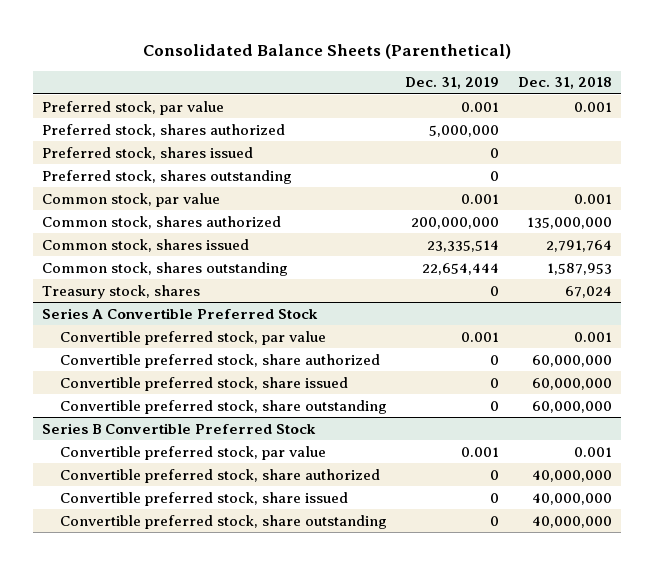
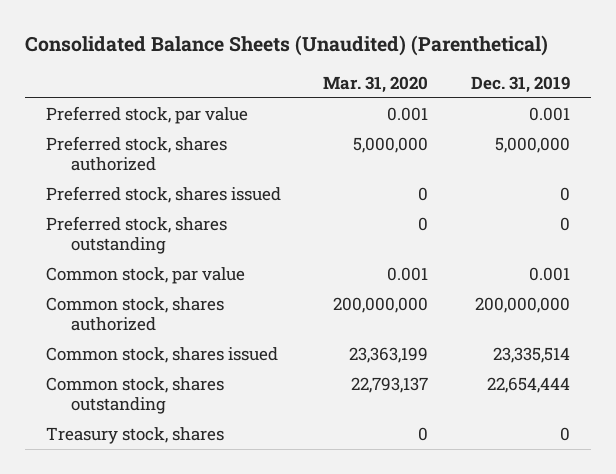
[142,43,511,59] Consolidated Balance Sheets (Parenthetical) -> [24,34,548,56] Consolidated Balance Sheets (Unaudited) (Parenthetical)
[517,77,612,90] Dec. 31, 2018 -> none
none -> [323,75,429,93] Mar. 31, 2020
[41,307,318,319] Series A Convertible Preferred Stock -> none
[60,330,327,345] Convertible preferred stock, par value -> none
[60,353,381,368] Convertible preferred stock, share authorized -> none
[60,376,349,391] Convertible preferred stock, share issued -> none
[60,399,388,414] Convertible preferred stock, share outstanding -> none
[41,422,316,434] Series B Convertible Preferred Stock -> none
[60,445,327,460] Convertible preferred stock, par value -> none
[60,468,381,483] Convertible preferred stock, share authorized -> none
[60,491,349,506] Convertible preferred stock, share issued -> none
[60,514,388,529] Convertible preferred stock, share outstanding -> none

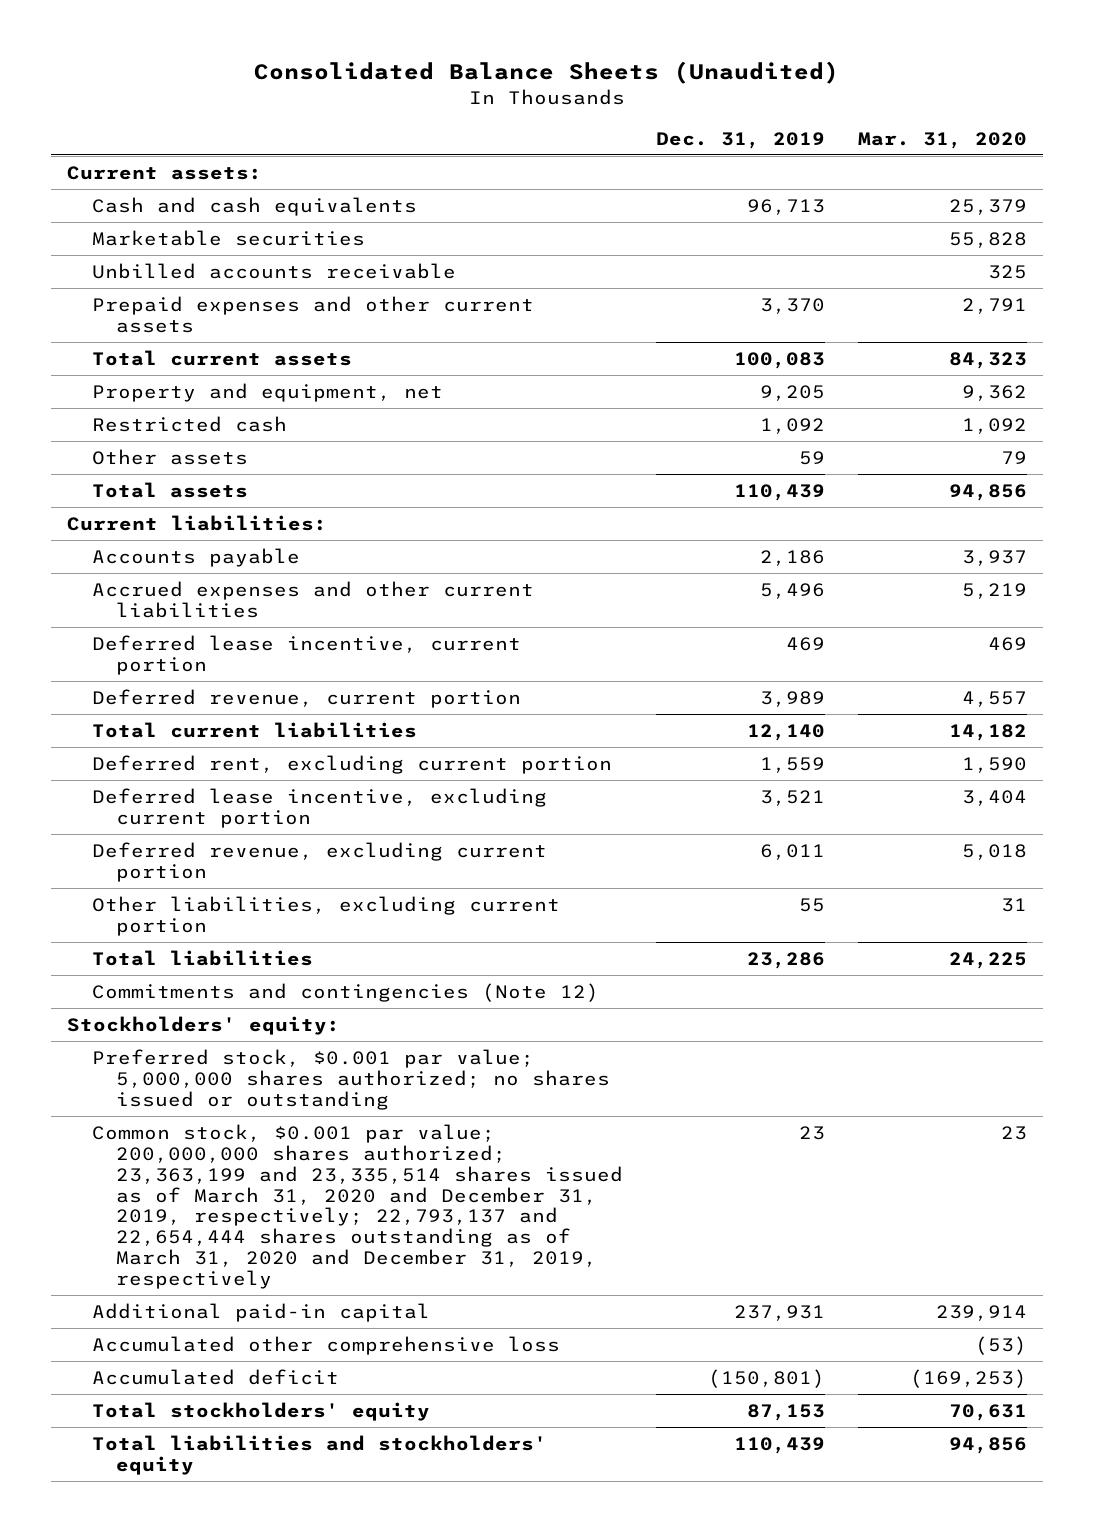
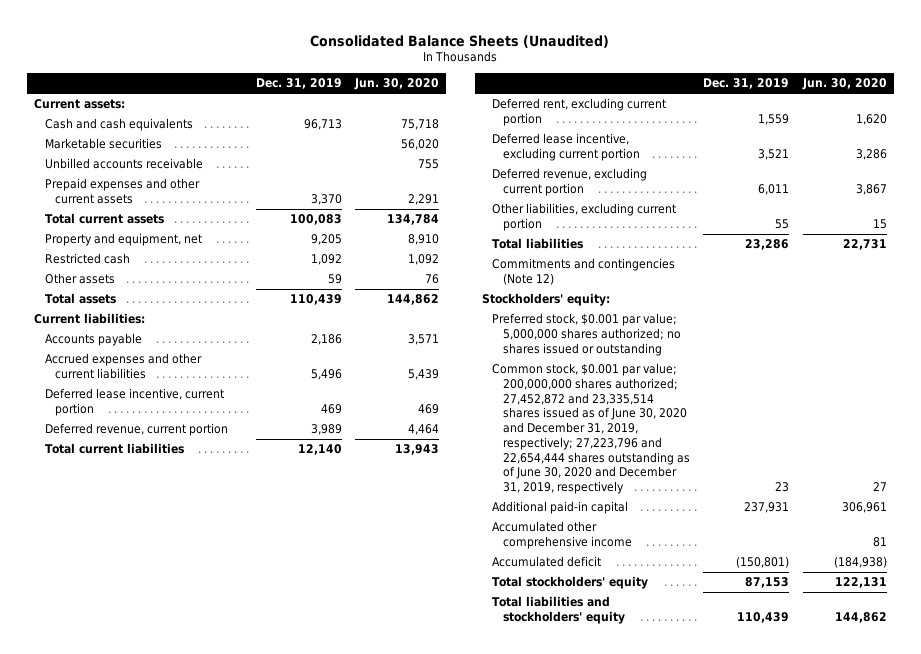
[857,131,1027,149] Mar. 31, 2020 -> none
none -> [354,78,440,91] Jun. 30, 2020
[91,1123,624,1289] Common stock, $0.001 par value; 200,000,000 shares authorized; 23,363,199 and 23,335,514 shares issued as of March 31, 2020 and December 31, 2019, respectively; 22,793,137 and 22,654,444 shares outstanding as of March 31, 2020 and December 31, 2019, respectively -> [492,363,690,494] Common stock, $0.001 par value; 200,000,000 shares authorized; 27,452,872 and 23,335,514 shares issued as of June 30, 2020 and December 31, 2019, respectively; 27,223,796 and 22,654,444 shares outstanding as of June 30, 2020 and December 31, 2019, respectively
[91,1335,560,1355] Accumulated other comprehensive loss -> [492,521,632,550] Accumulated other comprehensive income

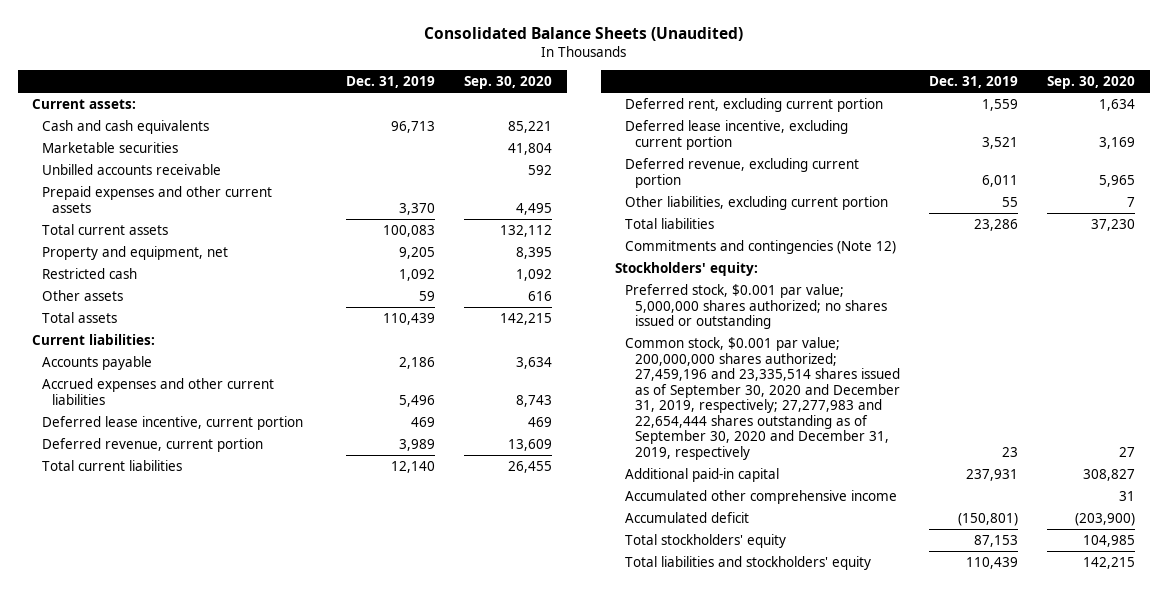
[354,78,440,91] Jun. 30, 2020 -> none
none -> [464,76,553,90] Sep. 30, 2020
[492,363,690,494] Common stock, $0.001 par value; 200,000,000 shares authorized; 27,452,872 and 23,335,514 shares issued as of June 30, 2020 and December 31, 2019, respectively; 27,223,796 and 22,654,444 shares outstanding as of June 30, 2020 and December 31, 2019, respectively -> [625,336,900,461] Common stock, $0.001 par value; 200,000,000 shares authorized; 27,459,196 and 23,335,514 shares issued as of September 30, 2020 and December 31, 2019, respectively; 27,277,983 and 22,654,444 shares outstanding as of September 30, 2020 and December 31, 2019, respectively

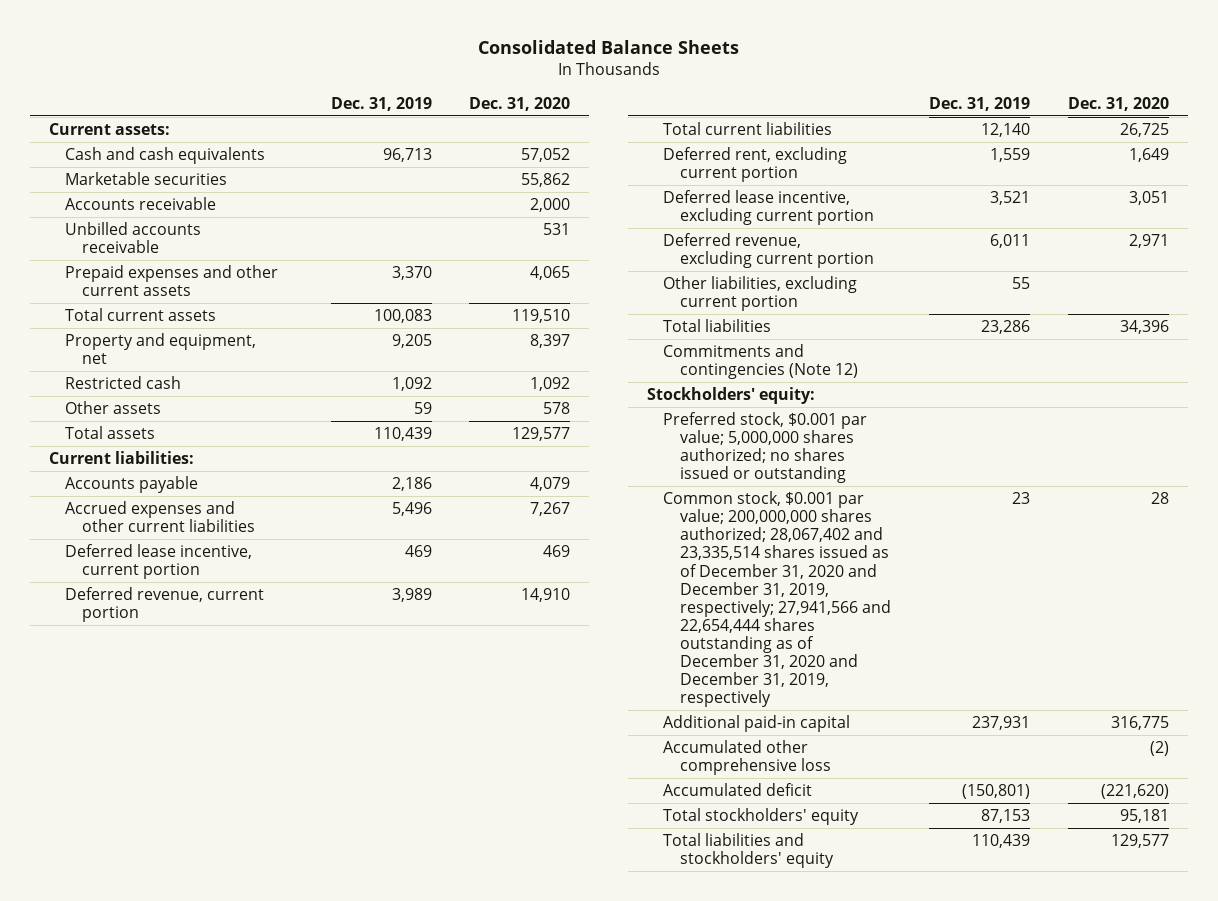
[423,26,743,41] Consolidated Balance Sheets (Unaudited) -> [477,40,739,55] Consolidated Balance Sheets
[464,76,553,90] Sep. 30, 2020 -> none
none -> [469,96,571,111] Dec. 31, 2020
none -> [65,197,217,211] Accounts receivable
[625,336,900,461] Common stock, $0.001 par value; 200,000,000 shares authorized; 27,459,196 and 23,335,514 shares issued as of September 30, 2020 and December 31, 2019, respectively; 27,277,983 and 22,654,444 shares outstanding as of September 30, 2020 and December 31, 2019, respectively -> [663,491,891,708] Common stock, $0.001 par value; 200,000,000 shares authorized; 28,067,402 and 23,335,514 shares issued as of December 31, 2020 and December 31, 2019, respectively; 27,941,566 and 22,654,444 shares outstanding as of December 31, 2020 and December 31, 2019, respectively
[625,489,898,504] Accumulated other comprehensive income -> [663,740,831,776] Accumulated other comprehensive loss

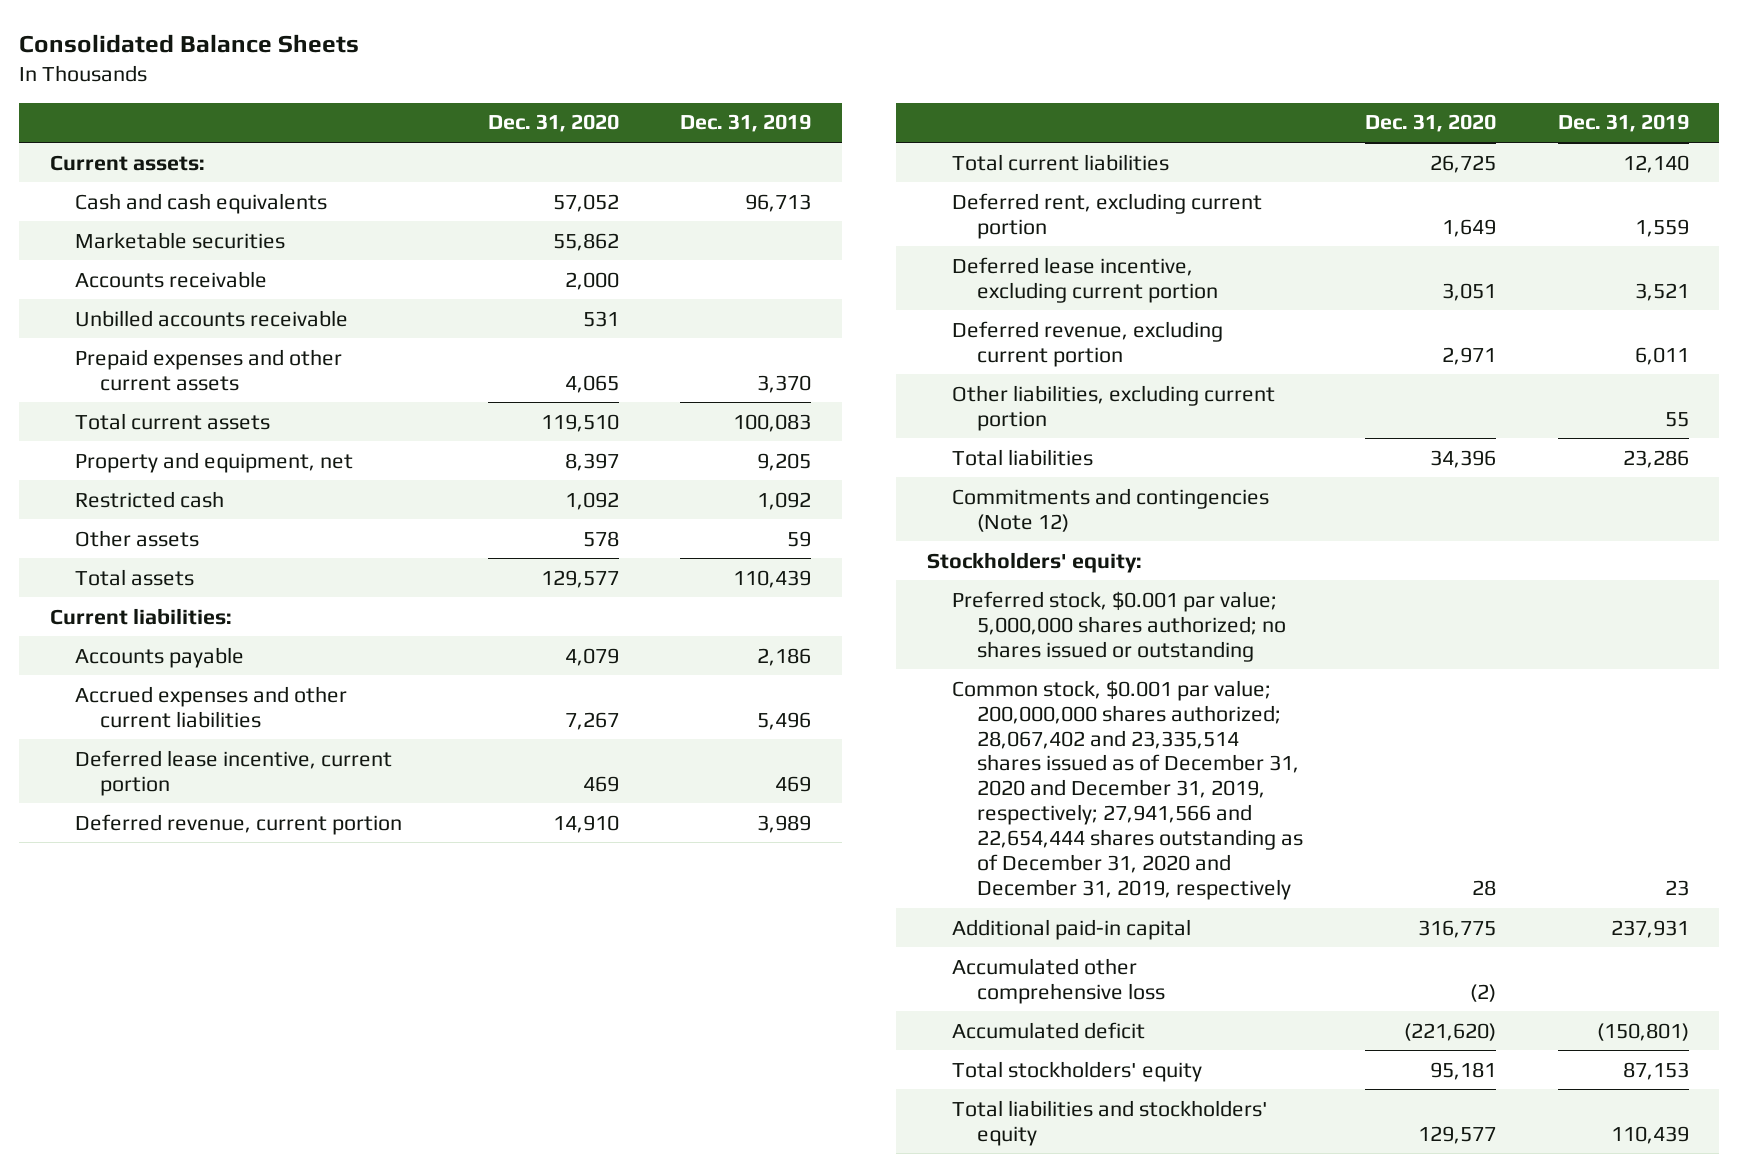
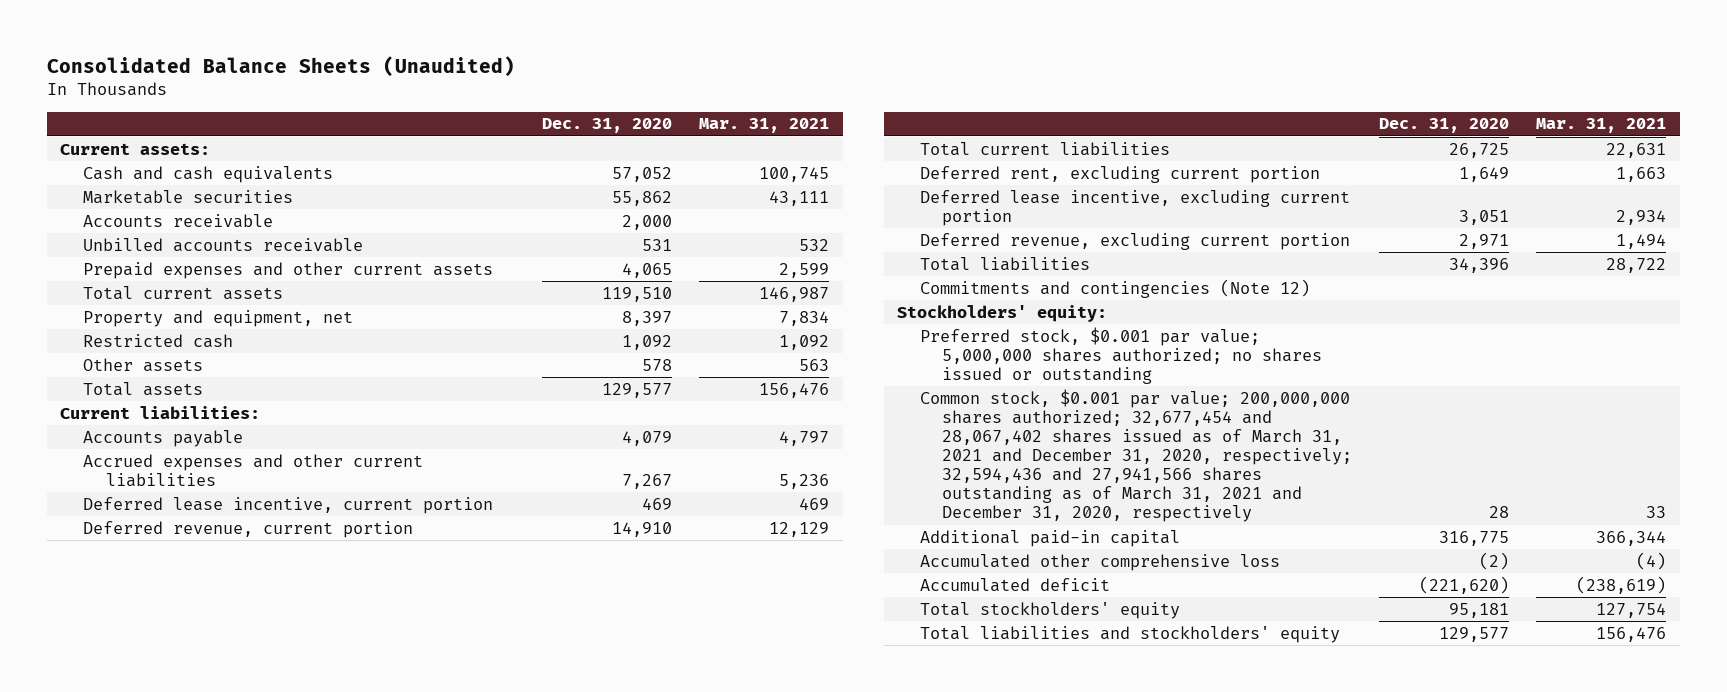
[18,34,359,54] Consolidated Balance Sheets -> [47,55,516,77] Consolidated Balance Sheets (Unaudited)
[680,114,812,133] Dec. 31, 2019 -> none
none -> [699,118,830,134] Mar. 31, 2021
[952,384,1276,431] Other liabilities, excluding current portion -> none
[952,679,1304,901] Common stock, $0.001 par value; 200,000,000 shares authorized; 28,067,402 and 23,335,514 shares issued as of December 31, 2020 and December 31, 2019, respectively; 27,941,566 and 22,654,444 shares outstanding as of December 31, 2020 and December 31, 2019, respectively -> [919,388,1353,523] Common stock, $0.001 par value; 200,000,000 shares authorized; 32,677,454 and 28,067,402 shares issued as of March 31, 2021 and December 31, 2020, respectively; 32,594,436 and 27,941,566 shares outstanding as of March 31, 2021 and December 31, 2020, respectively

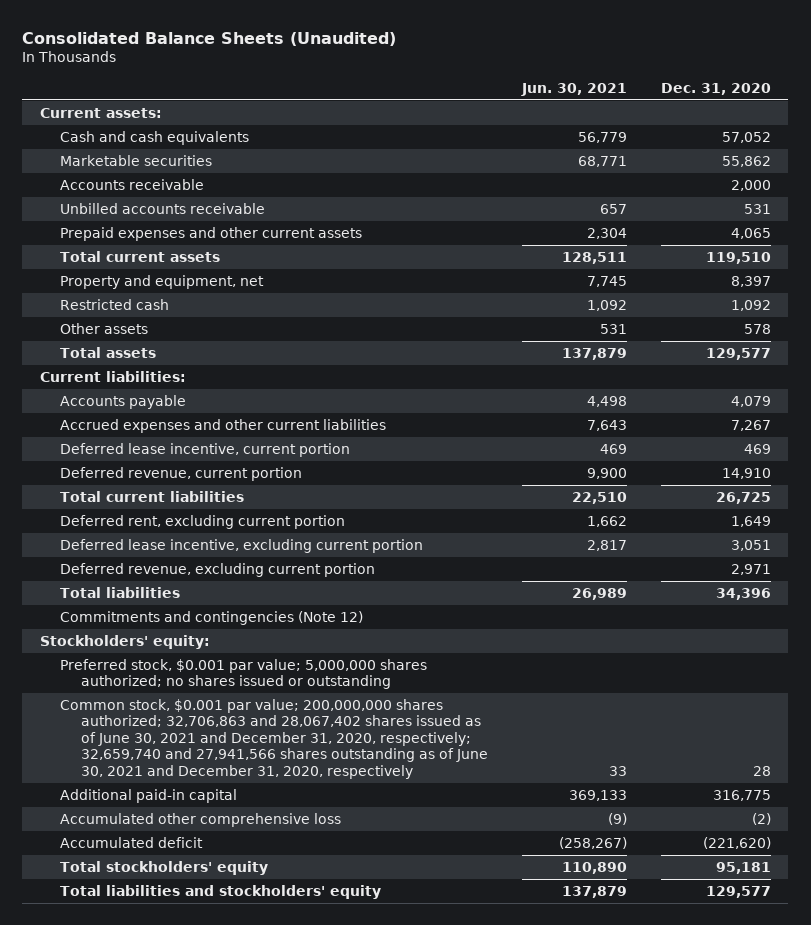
[699,118,830,134] Mar. 31, 2021 -> none
none -> [520,82,627,96] Jun. 30, 2021
[919,388,1353,523] Common stock, $0.001 par value; 200,000,000 shares authorized; 32,677,454 and 28,067,402 shares issued as of March 31, 2021 and December 31, 2020, respectively; 32,594,436 and 27,941,566 shares outstanding as of March 31, 2021 and December 31, 2020, respectively -> [60,698,488,779] Common stock, $0.001 par value; 200,000,000 shares authorized; 32,706,863 and 28,067,402 shares issued as of June 30, 2021 and December 31, 2020, respectively; 32,659,740 and 27,941,566 shares outstanding as of June 30, 2021 and December 31, 2020, respectively

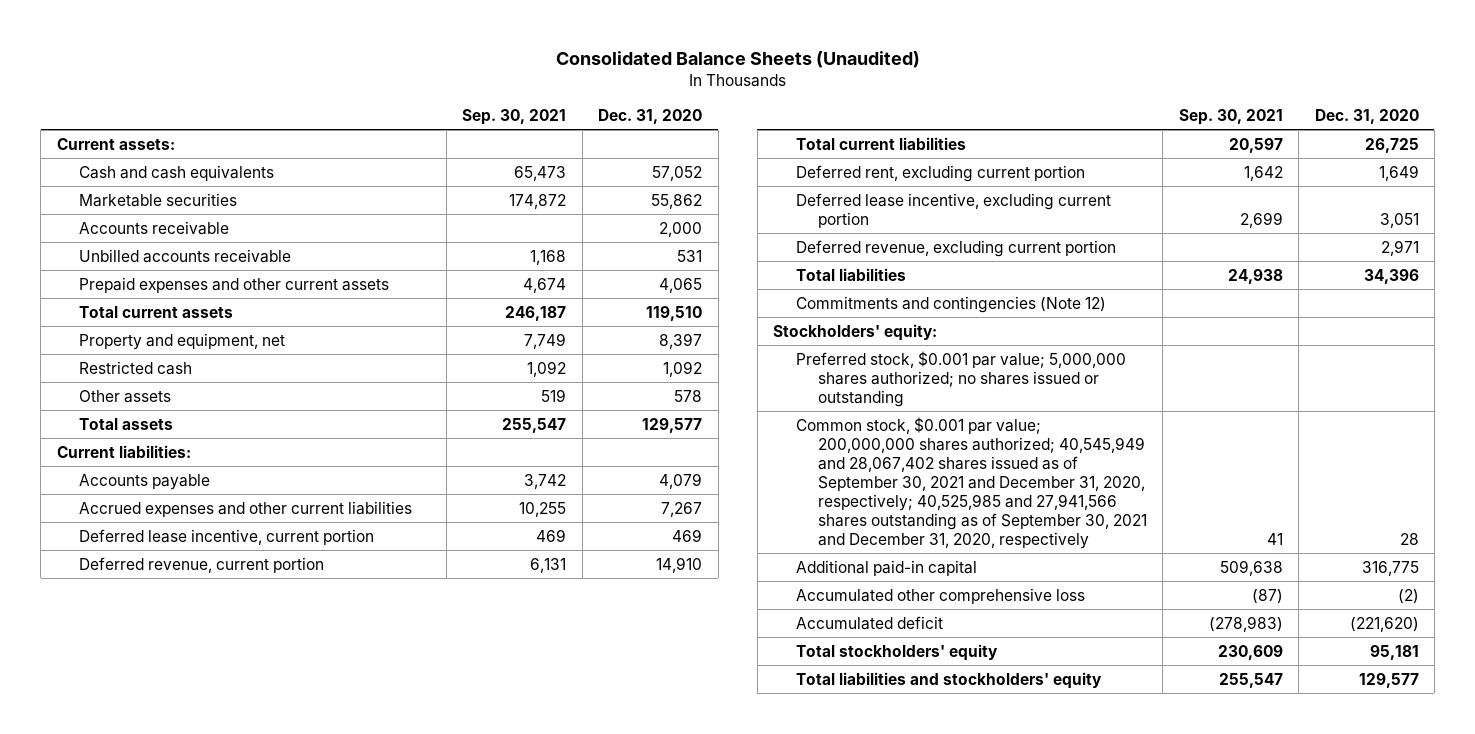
[520,82,627,96] Jun. 30, 2021 -> none
none -> [462,109,567,126] Sep. 30, 2021
[60,698,488,779] Common stock, $0.001 par value; 200,000,000 shares authorized; 32,706,863 and 28,067,402 shares issued as of June 30, 2021 and December 31, 2020, respectively; 32,659,740 and 27,941,566 shares outstanding as of June 30, 2021 and December 31, 2020, respectively -> [795,416,1148,550] Common stock, $0.001 par value; 200,000,000 shares authorized; 40,545,949 and 28,067,402 shares issued as of September 30, 2021 and December 31, 2020, respectively; 40,525,985 and 27,941,566 shares outstanding as of September 30, 2021 and December 31, 2020, respectively

